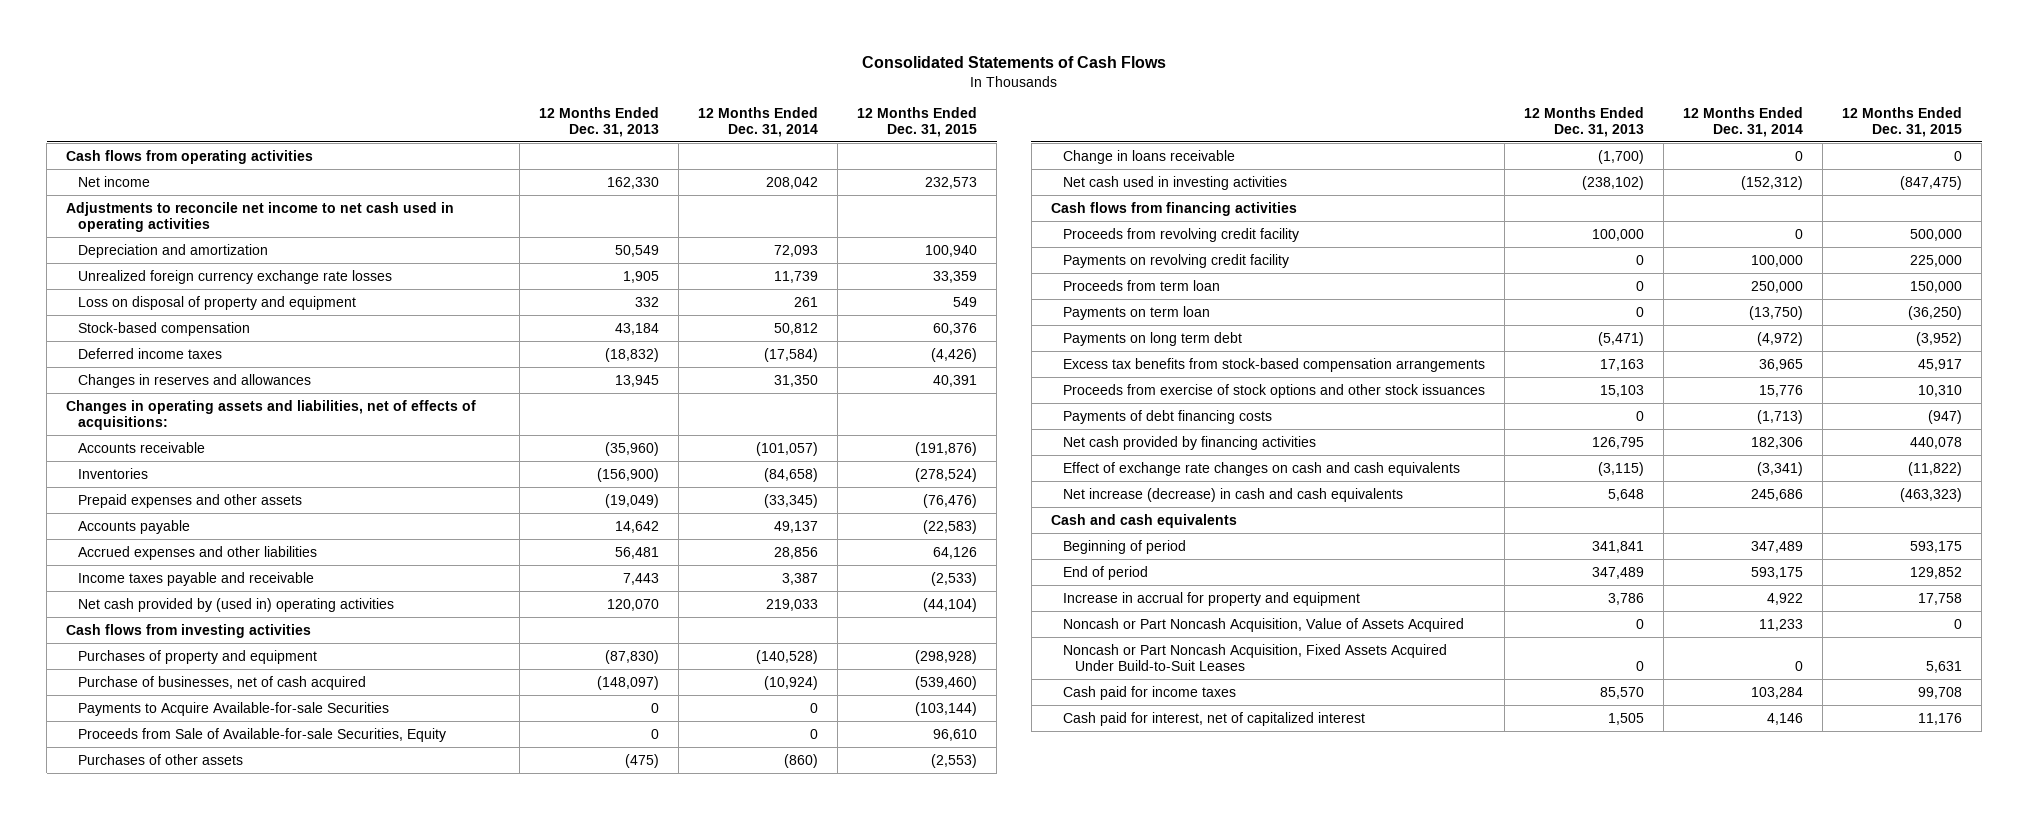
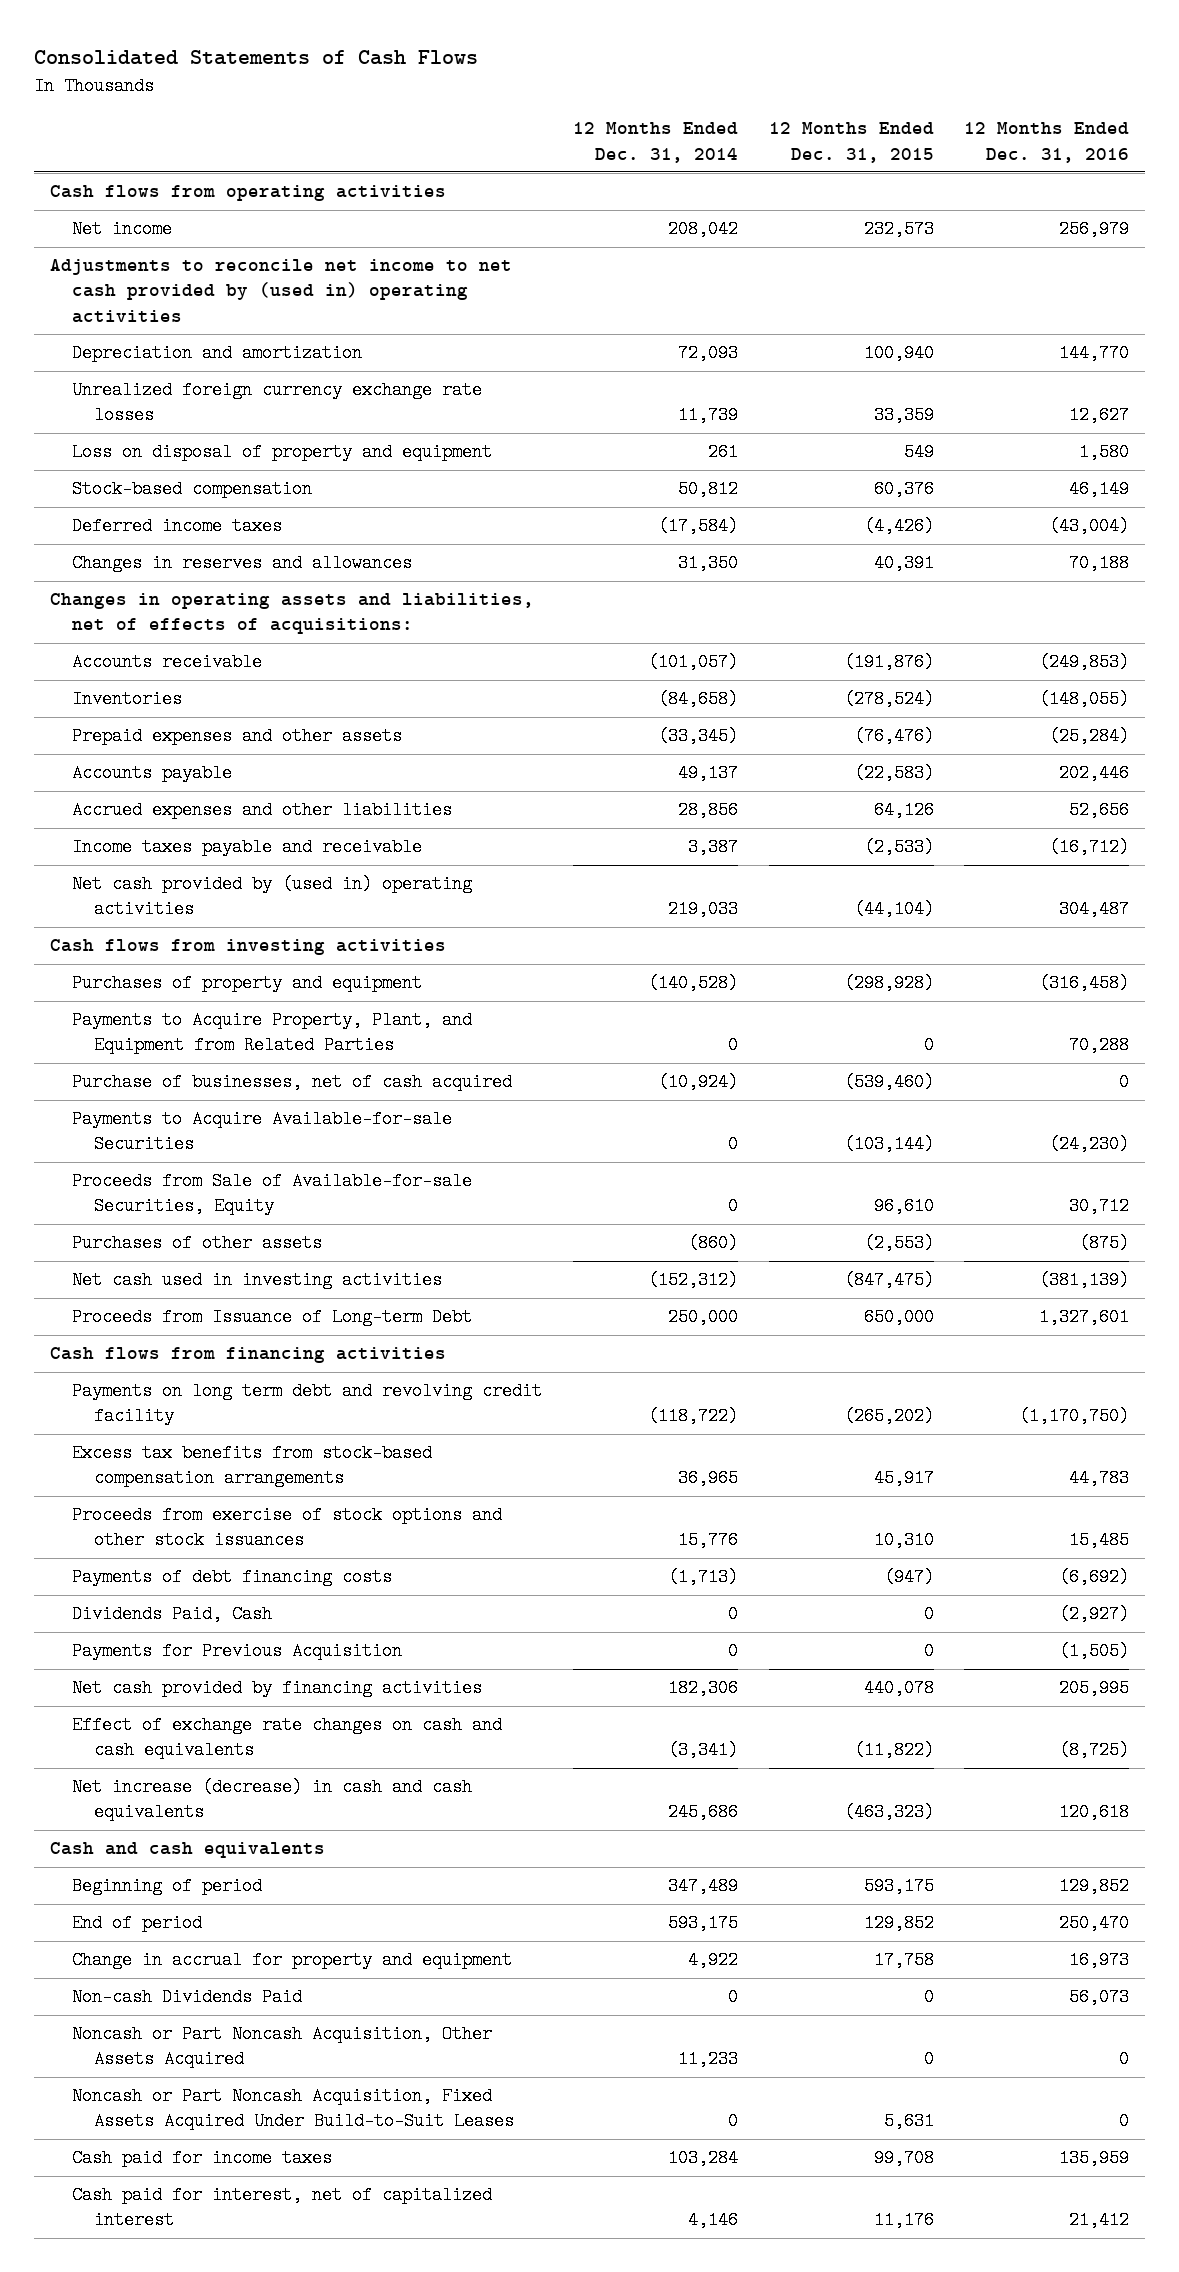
[539,106,660,137] 12 Months Ended Dec. 31, 2013 -> none
none -> [964,122,1130,163] 12 Months Ended Dec. 31, 2016
[66,201,455,232] Adjustments to reconcile net income to net cash used in operating activities -> [49,259,512,323] Adjustments to reconcile net income to net cash provided by (used in) operating activities
none -> [71,1011,472,1055] Payments to Acquire Property, Plant, and Equipment from Related Parties
[1062,149,1235,164] Change in loans receivable -> none
none -> [71,1308,472,1327] Proceeds from Issuance of Long-term Debt
[1062,227,1299,242] Proceeds from revolving credit facility -> none
[1062,253,1289,268] Payments on revolving credit facility -> none
[1062,279,1220,291] Proceeds from term loan -> none
[1062,305,1210,320] Payments on term loan -> none
[1062,331,1242,346] Payments on long term debt -> [71,1382,542,1426] Payments on long term debt and revolving credit facility
[1757,331,1804,346] (4,972) -> [647,1407,738,1426] (118,722)
[1916,331,1963,346] (3,952) -> [843,1407,934,1426] (265,202)
none -> [71,1605,272,1624] Dividends Paid, Cash
none -> [71,1642,402,1661] Payments for Previous Acquisition
[1062,591,1360,606] Increase in accrual for property and equipment -> [71,1951,512,1970] Change in accrual for property and equipment
none -> [71,1988,302,2007] Non-cash Dividends Paid
[1062,617,1464,632] Noncash or Part Noncash Acquisition, Value of Assets Acquired -> [71,2025,492,2069] Noncash or Part Noncash Acquisition, Other Assets Acquired

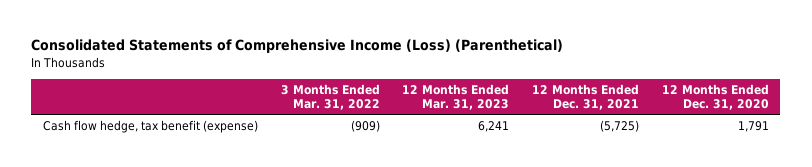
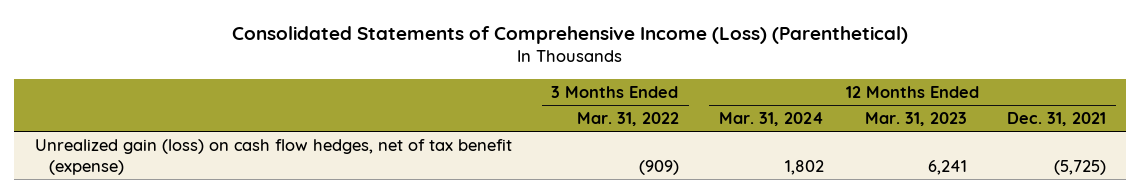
[662,83,770,110] 12 Months Ended Dec. 31, 2020 -> none
none -> [719,112,825,127] Mar. 31, 2024
[42,120,258,134] Cash flow hedge, tax benefit (expense) -> [34,138,512,175] Unrealized gain (loss) on cash flow hedges, net of tax benefit (expense)

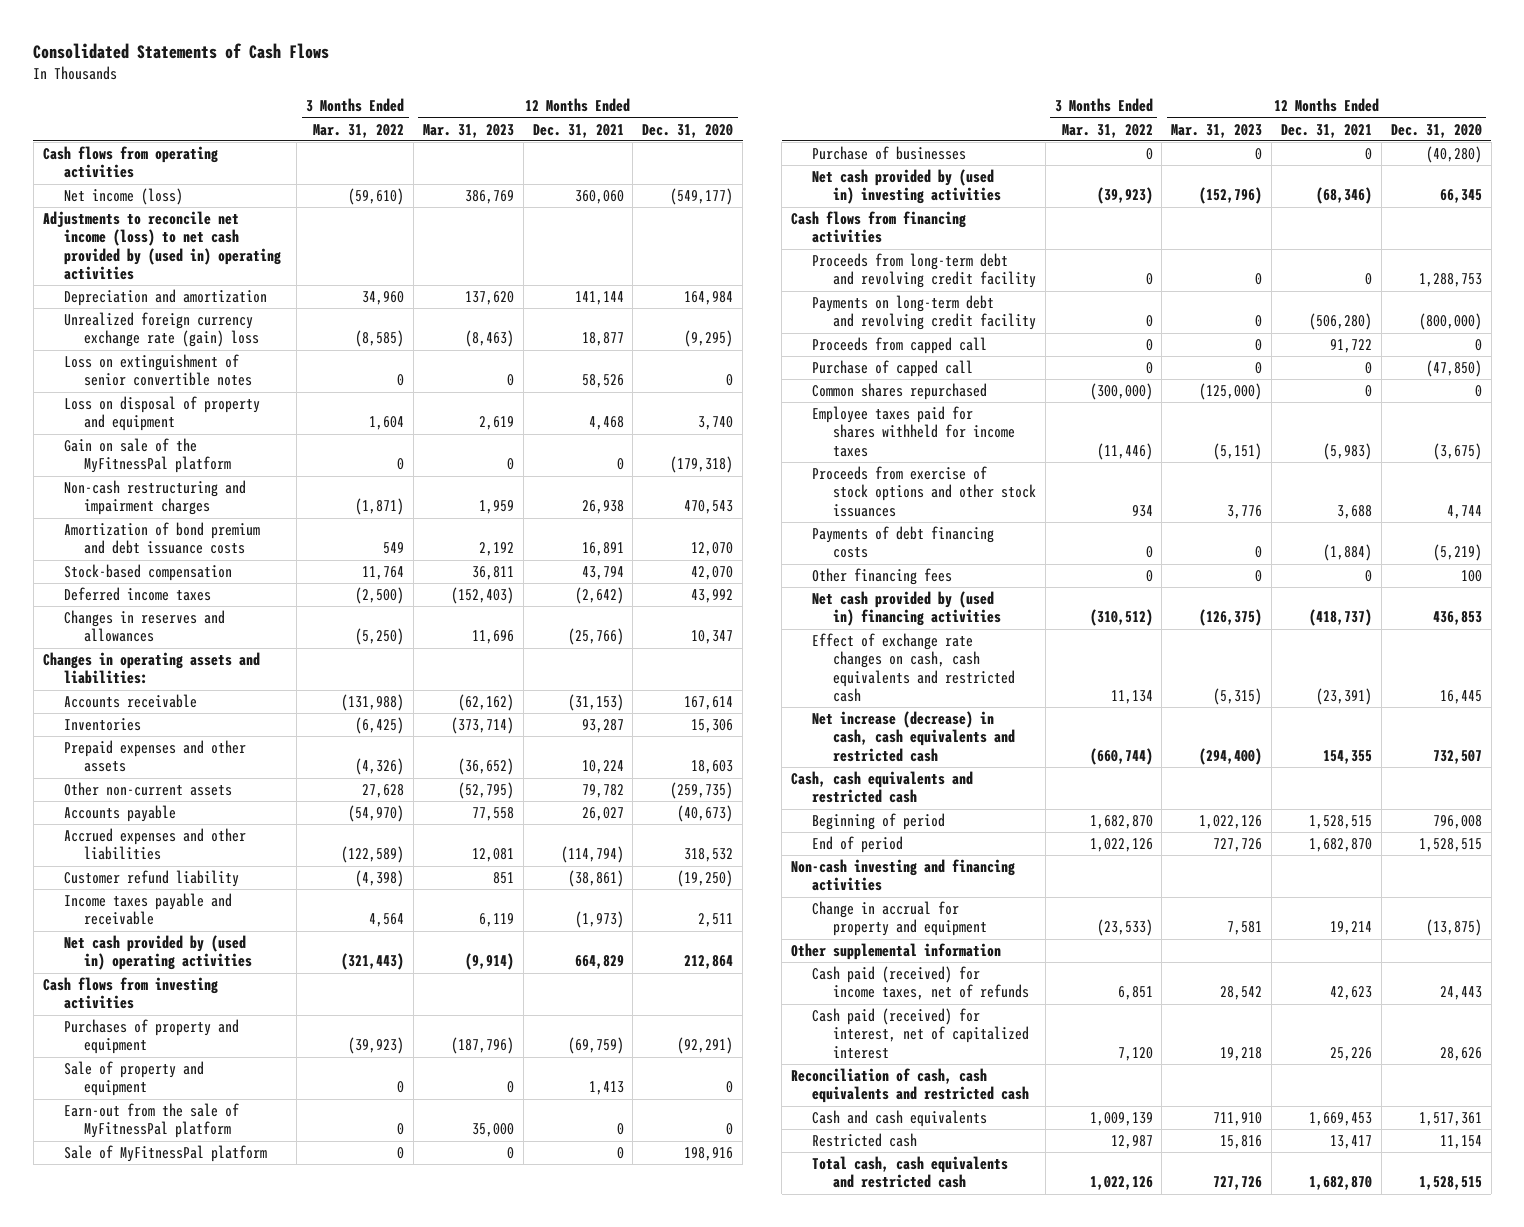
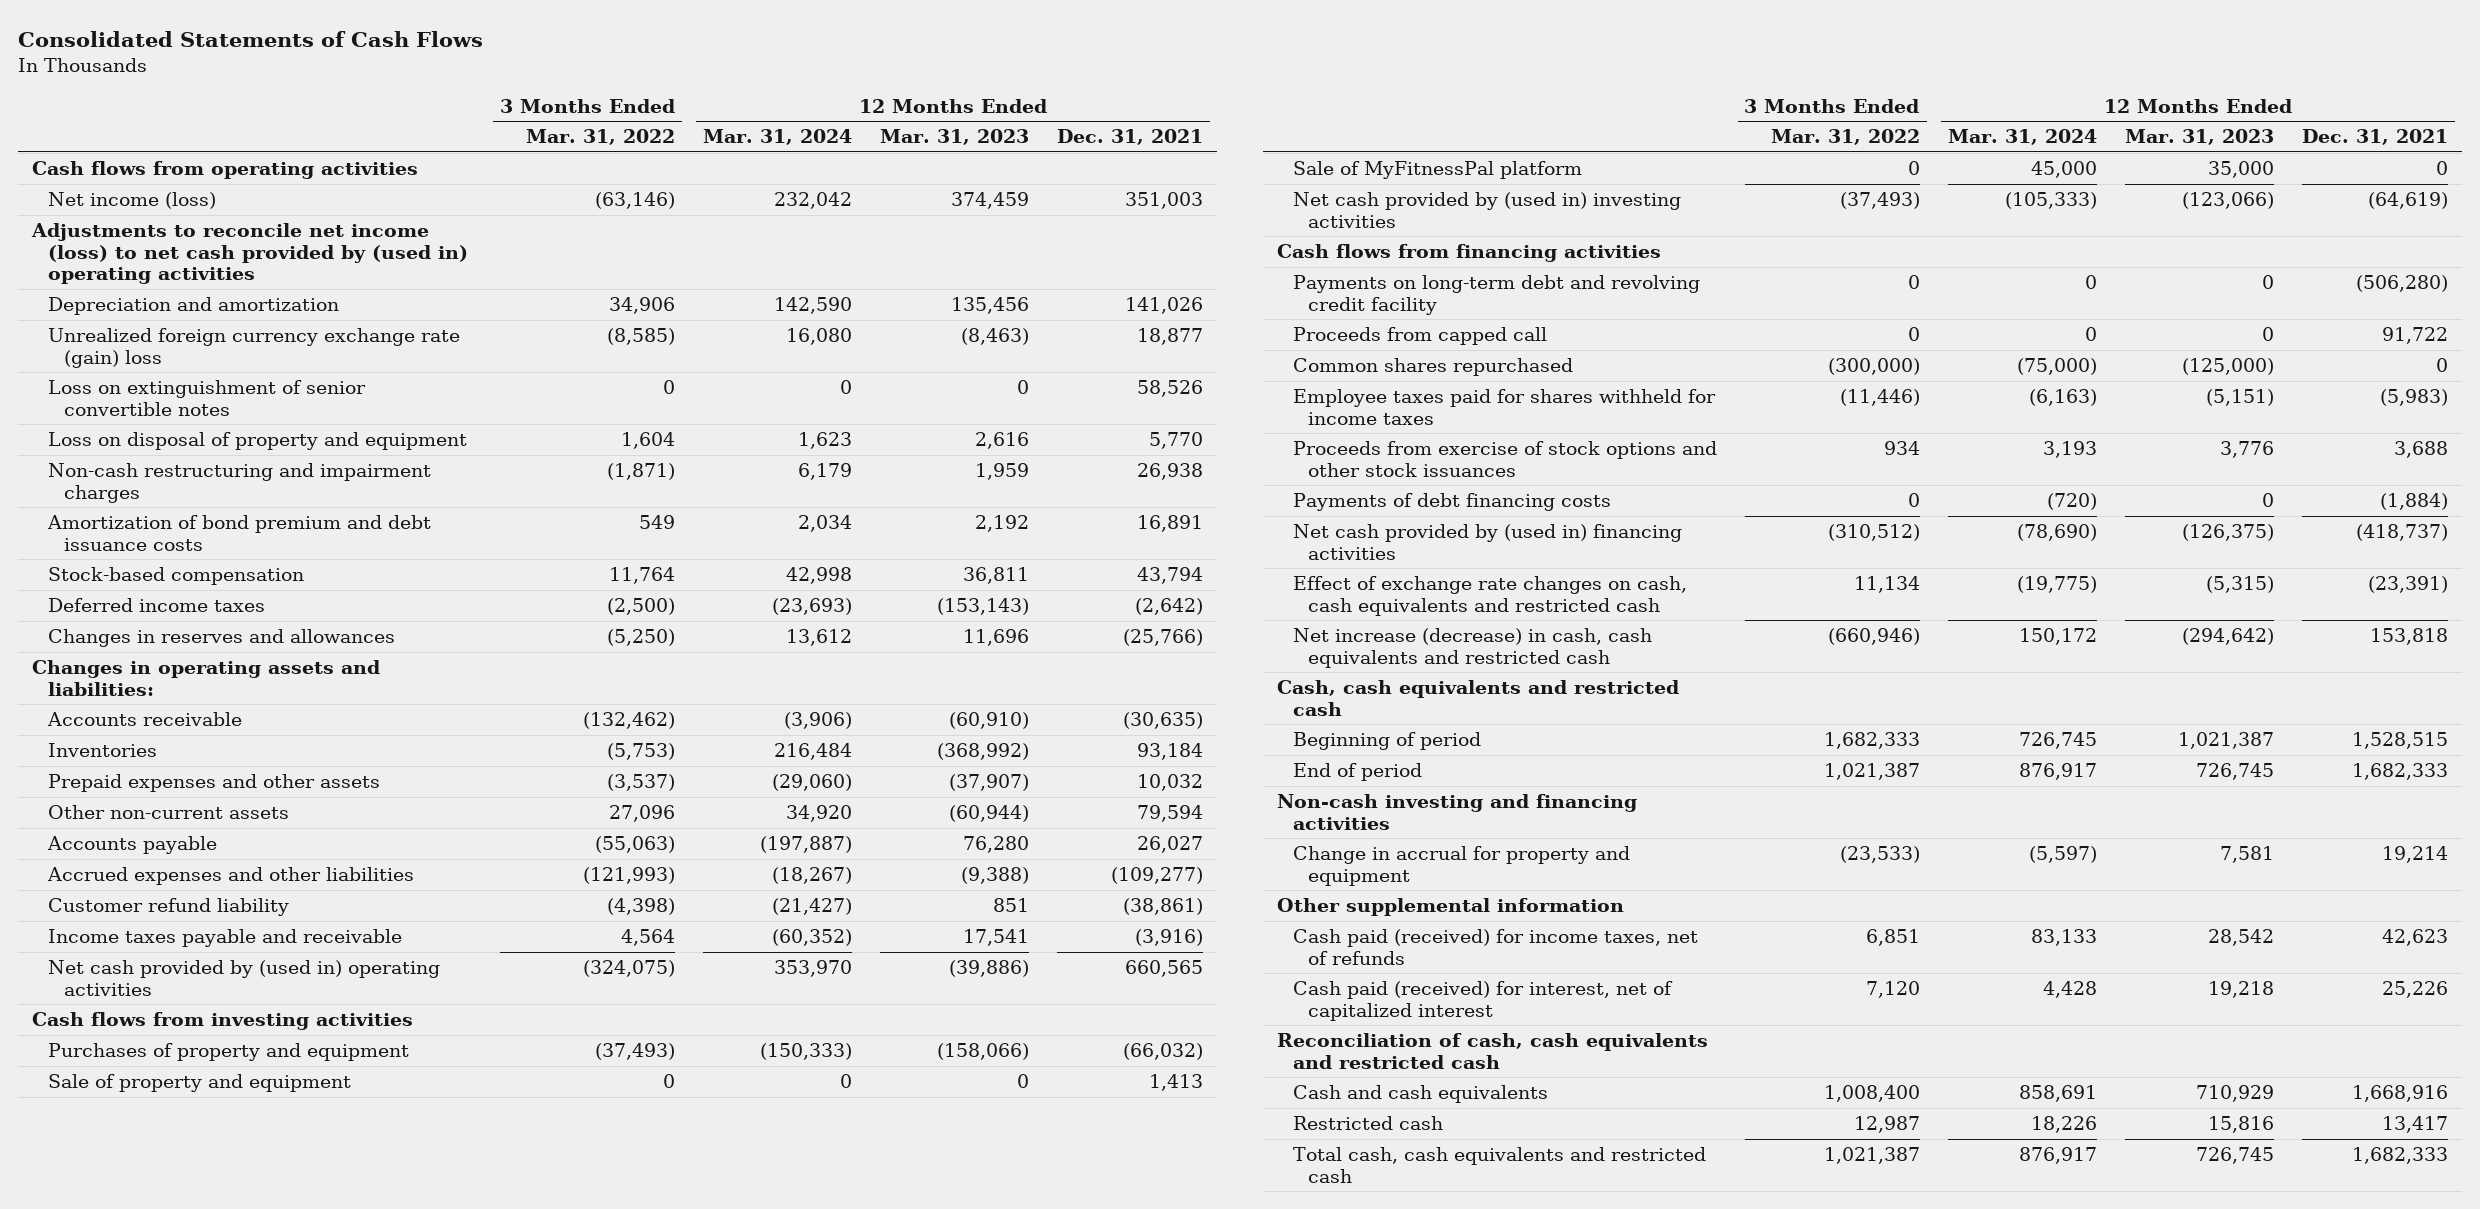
[642,123,734,138] Dec. 31, 2020 -> none
none -> [703,129,853,146] Mar. 31, 2024
[348,188,405,206] (59,610) -> [595,192,676,210] (63,146)
[464,190,514,205] 386,769 -> [951,192,1030,210] 374,459
[574,190,624,205] 360,060 -> [1125,192,1204,210] 351,003
[362,291,405,306] 34,960 -> [609,297,676,315] 34,906
[464,291,514,306] 137,620 -> [951,297,1030,315] 135,456
[574,291,624,306] 141,144 -> [1125,297,1204,315] 141,026
[63,438,232,474] Gain on sale of the MyFitnessPal platform -> none
[478,416,514,431] 2,619 -> [975,432,1030,450] 2,616
[588,416,624,431] 4,468 -> [1149,432,1204,450] 5,770
[450,587,514,605] (152,403) -> [937,598,1030,616] (153,143)
[341,694,405,712] (131,988) -> [583,712,676,730] (132,462)
[457,694,514,712] (62,162) -> [949,712,1030,730] (60,910)
[567,694,624,712] (31,153) -> [1123,712,1204,730] (30,635)
[355,717,405,735] (6,425) -> [607,743,676,761] (5,753)
[450,717,514,735] (373,714) -> [937,743,1030,761] (368,992)
[581,719,624,734] 93,287 -> [1137,743,1204,761] 93,184
[355,758,405,776] (4,326) -> [607,774,676,792] (3,537)
[457,758,514,776] (36,652) -> [949,774,1030,792] (37,907)
[581,760,624,775] 10,224 -> [1137,774,1204,792] 10,032
[362,784,405,799] 27,628 -> [609,805,676,823] 27,096
[457,782,514,800] (52,795) -> [949,805,1030,823] (60,944)
[581,784,624,799] 79,782 -> [1137,805,1204,823] 79,594
[348,805,405,823] (54,970) -> [595,836,676,854] (55,063)
[471,807,514,822] 77,558 -> [963,836,1030,854] 76,280
[341,846,405,864] (122,589) -> [583,867,676,885] (121,993)
[471,848,514,863] 12,081 -> [961,867,1030,885] (9,388)
[560,846,624,864] (114,794) -> [1111,867,1204,885] (109,277)
[478,913,514,928] 6,119 -> [963,929,1030,947] 17,541
[574,911,624,929] (1,973) -> [1135,929,1204,947] (3,916)
[341,953,405,971] (321,443) -> [583,960,676,978] (324,075)
[464,953,514,971] (9,914) -> [949,960,1030,978] (39,886)
[574,955,624,970] 664,829 -> [1125,960,1204,978] 660,565
[348,1037,405,1055] (39,923) -> [595,1043,676,1061] (37,493)
[450,1037,514,1055] (187,796) -> [937,1043,1030,1061] (158,066)
[567,1037,624,1055] (69,759) -> [1123,1043,1204,1061] (66,032)
[63,1103,239,1139] Earn-out from the sale of MyFitnessPal platform -> none
[812,146,967,161] Purchase of businesses -> none
[506,1147,514,1160] 0 -> [2207,161,2274,179] 35,000
[1096,187,1153,205] (39,923) -> [1839,192,1920,210] (37,493)
[1199,187,1263,205] (152,796) -> [2181,192,2274,210] (123,066)
[1316,187,1373,205] (68,346) -> [2367,192,2448,210] (64,619)
[812,253,1036,289] Proceeds from long-term debt and revolving credit facility -> none
[812,360,974,378] Purchase of capped call -> none
[812,568,953,586] Other financing fees -> none
[1089,747,1153,765] (660,744) -> [1827,628,1920,646] (660,946)
[1199,747,1263,765] (294,400) -> [2181,628,2274,646] (294,642)
[1323,749,1373,764] 154,355 -> [2369,628,2448,646] 153,818
[1089,815,1153,830] 1,682,870 -> [1823,732,1920,750] 1,682,333
[1199,815,1263,830] 1,022,126 -> [2177,732,2274,750] 1,021,387
[1089,838,1153,853] 1,022,126 -> [1823,763,1920,781] 1,021,387
[1213,838,1263,853] 727,726 -> [2195,763,2274,781] 726,745
[1309,838,1373,853] 1,682,870 -> [2351,763,2448,781] 1,682,333
[1089,1112,1153,1127] 1,009,139 -> [1823,1085,1920,1103] 1,008,400
[1213,1112,1263,1127] 711,910 -> [2195,1085,2274,1103] 710,929
[1309,1112,1373,1127] 1,669,453 -> [2351,1085,2448,1103] 1,668,916
[1089,1176,1153,1191] 1,022,126 -> [1823,1147,1920,1165] 1,021,387
[1213,1176,1263,1191] 727,726 -> [2195,1147,2274,1165] 726,745
[1309,1176,1373,1191] 1,682,870 -> [2351,1147,2448,1165] 1,682,333

